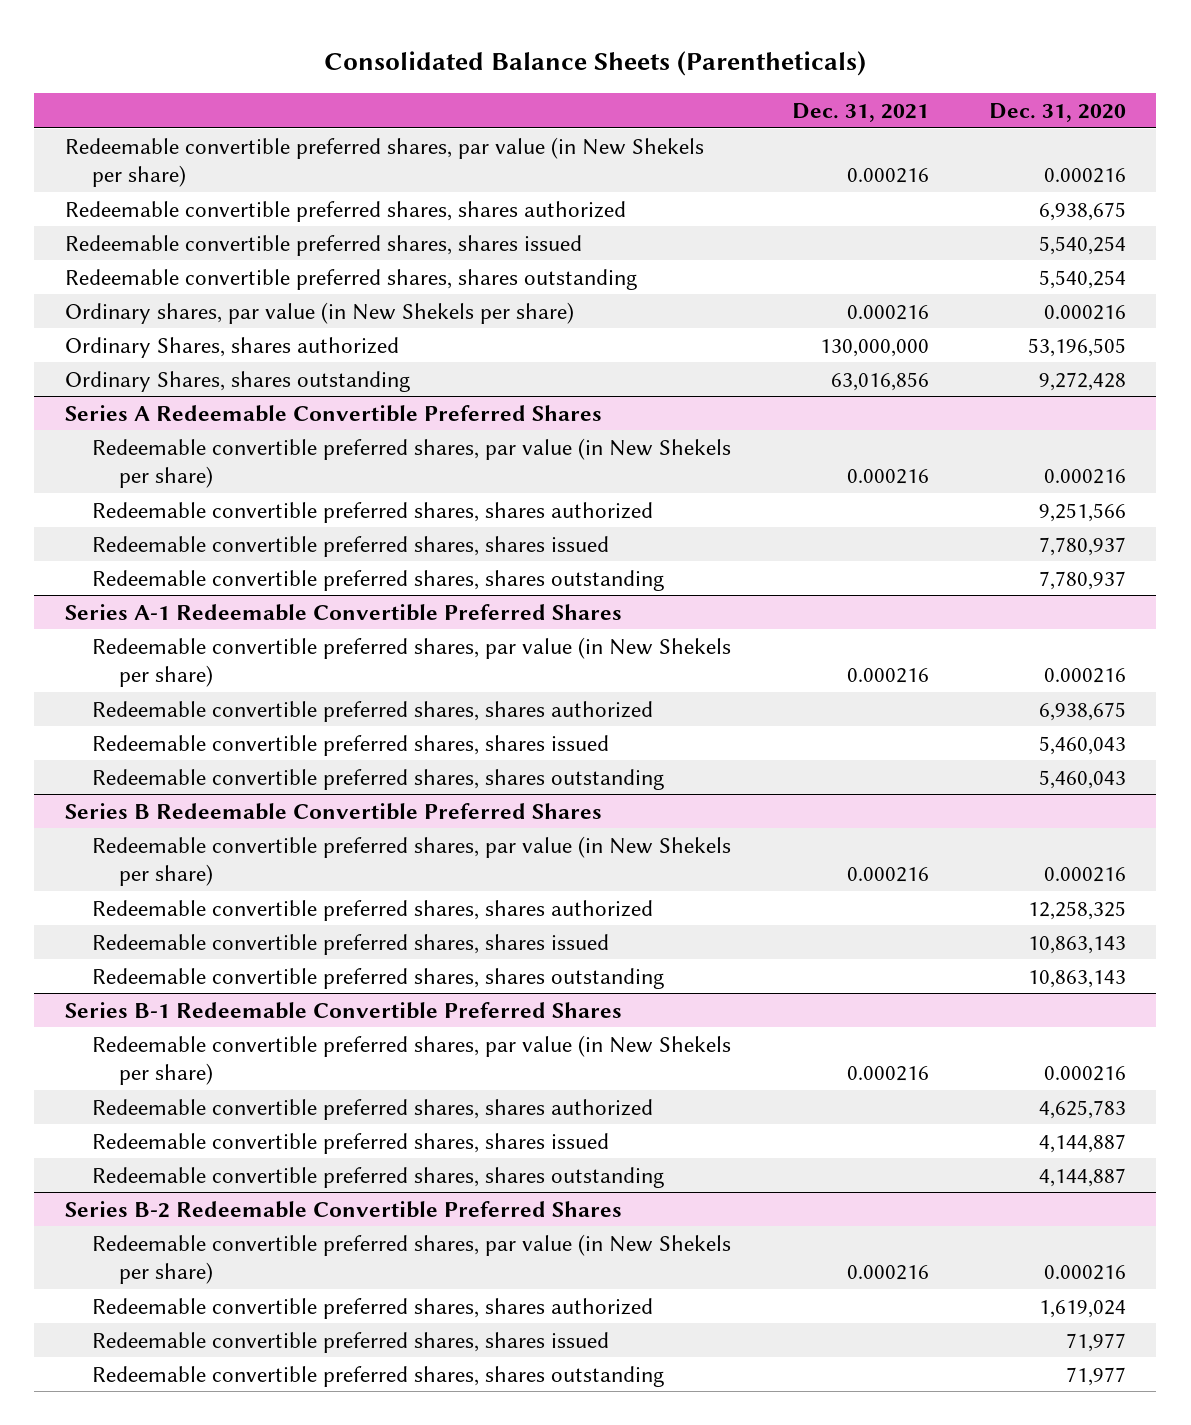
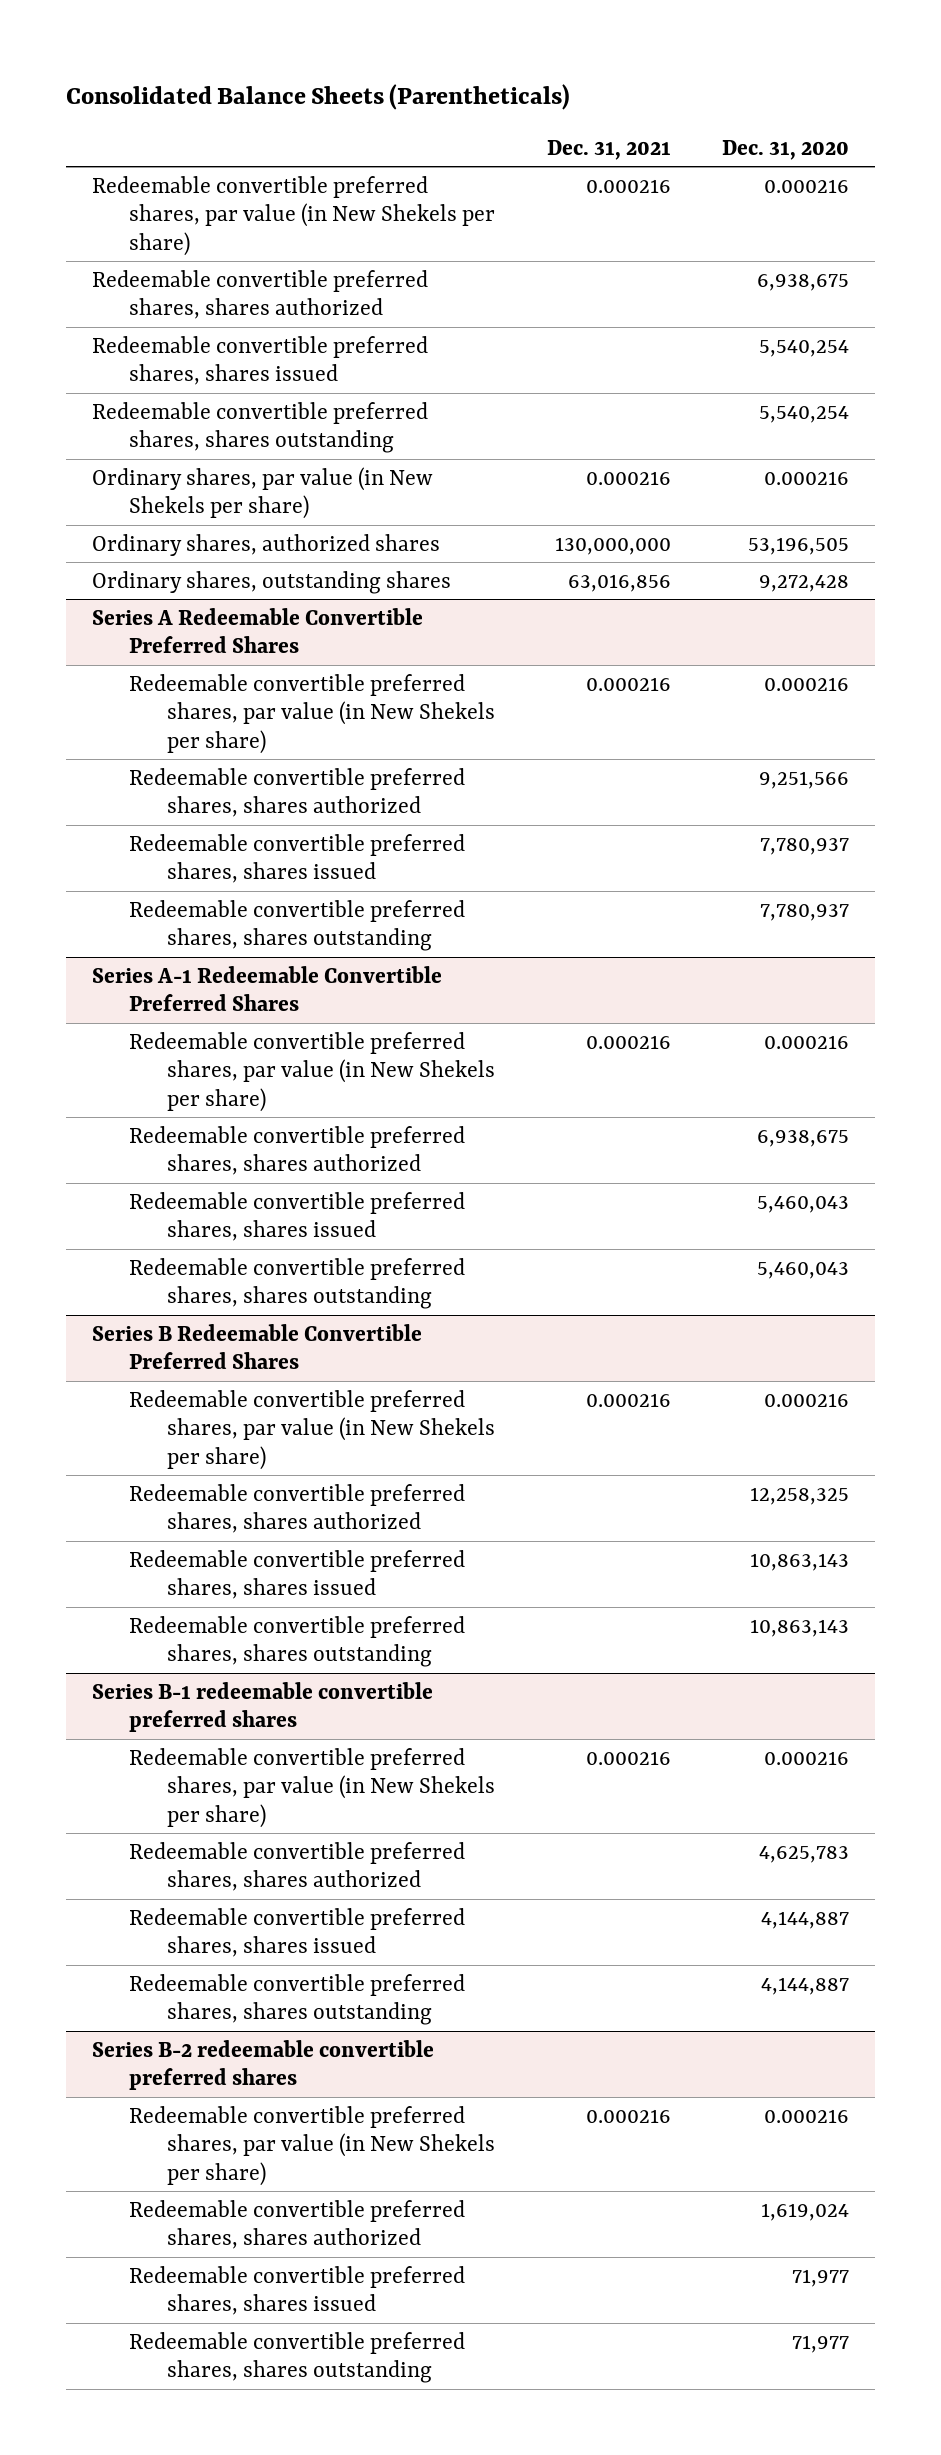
[64,336,399,358] Ordinary Shares, shares authorized -> [92,533,441,556] Ordinary shares, authorized shares
[64,370,410,392] Ordinary Shares, shares outstanding -> [92,570,452,594] Ordinary shares, outstanding shares
[64,1001,622,1019] Series B-1 Redeemable Convertible Preferred Shares -> [92,1681,434,1733] Series B-1 redeemable convertible preferred shares
[64,1200,622,1218] Series B-2 Redeemable Convertible Preferred Shares -> [92,2039,435,2091] Series B-2 redeemable convertible preferred shares

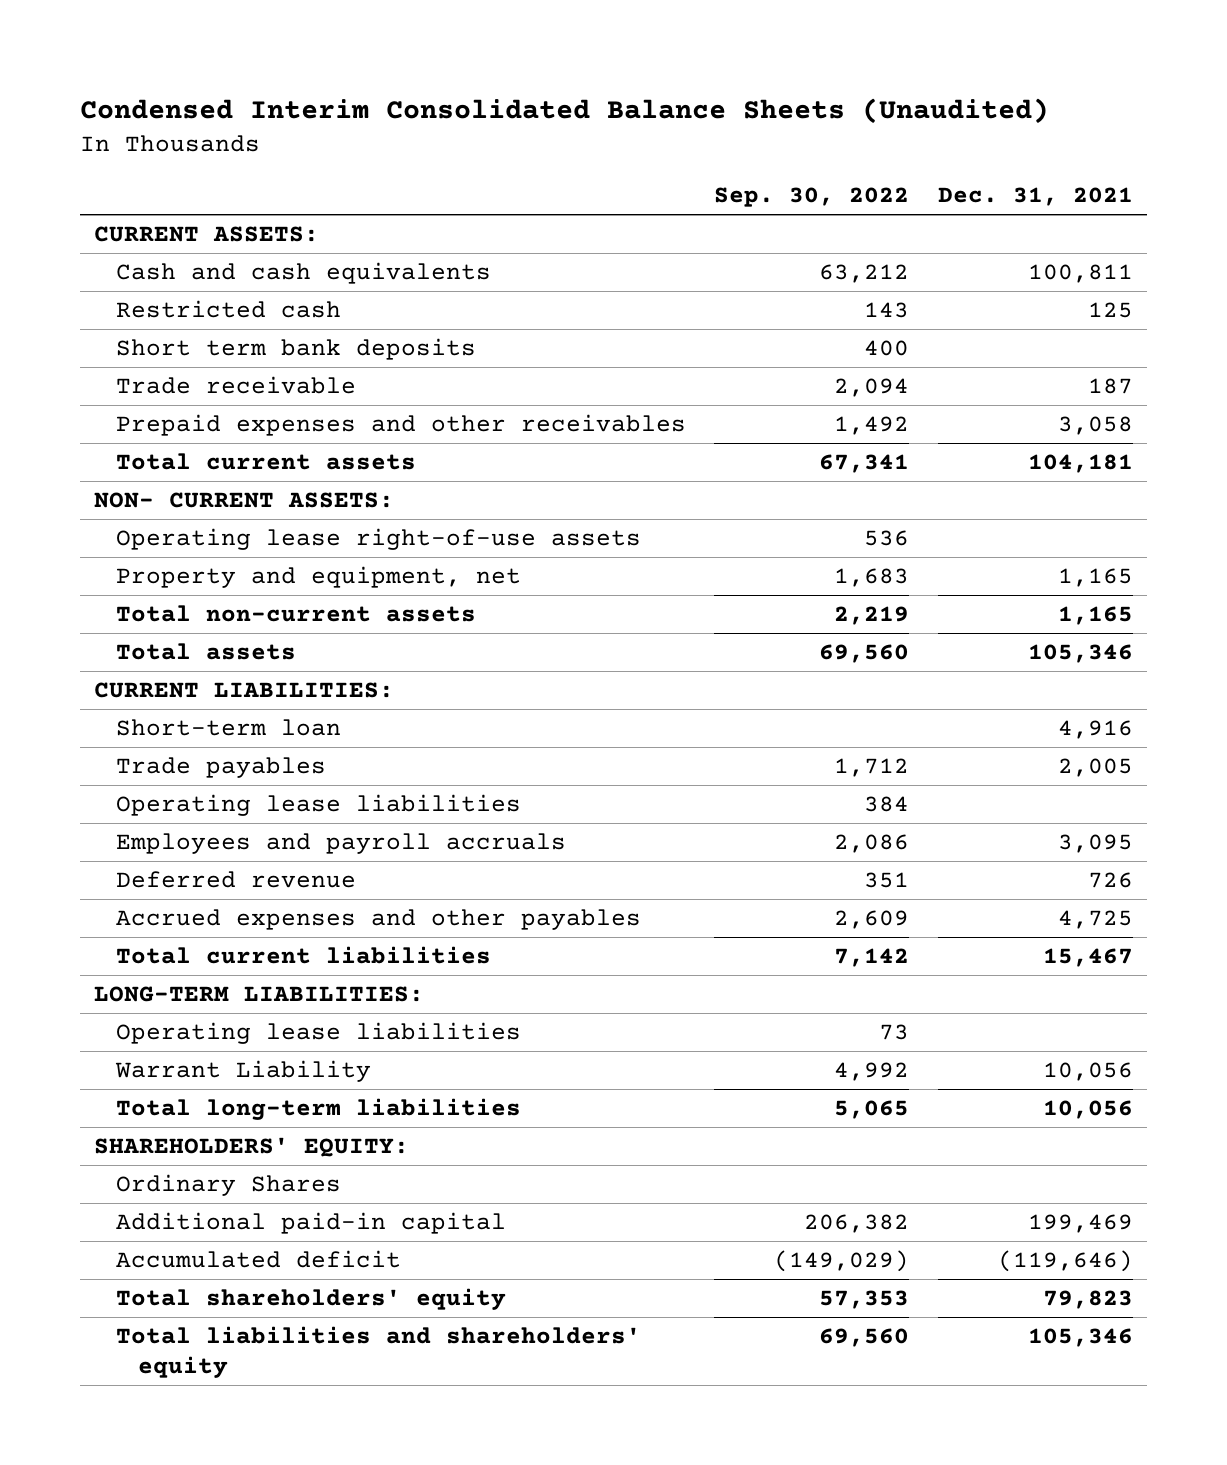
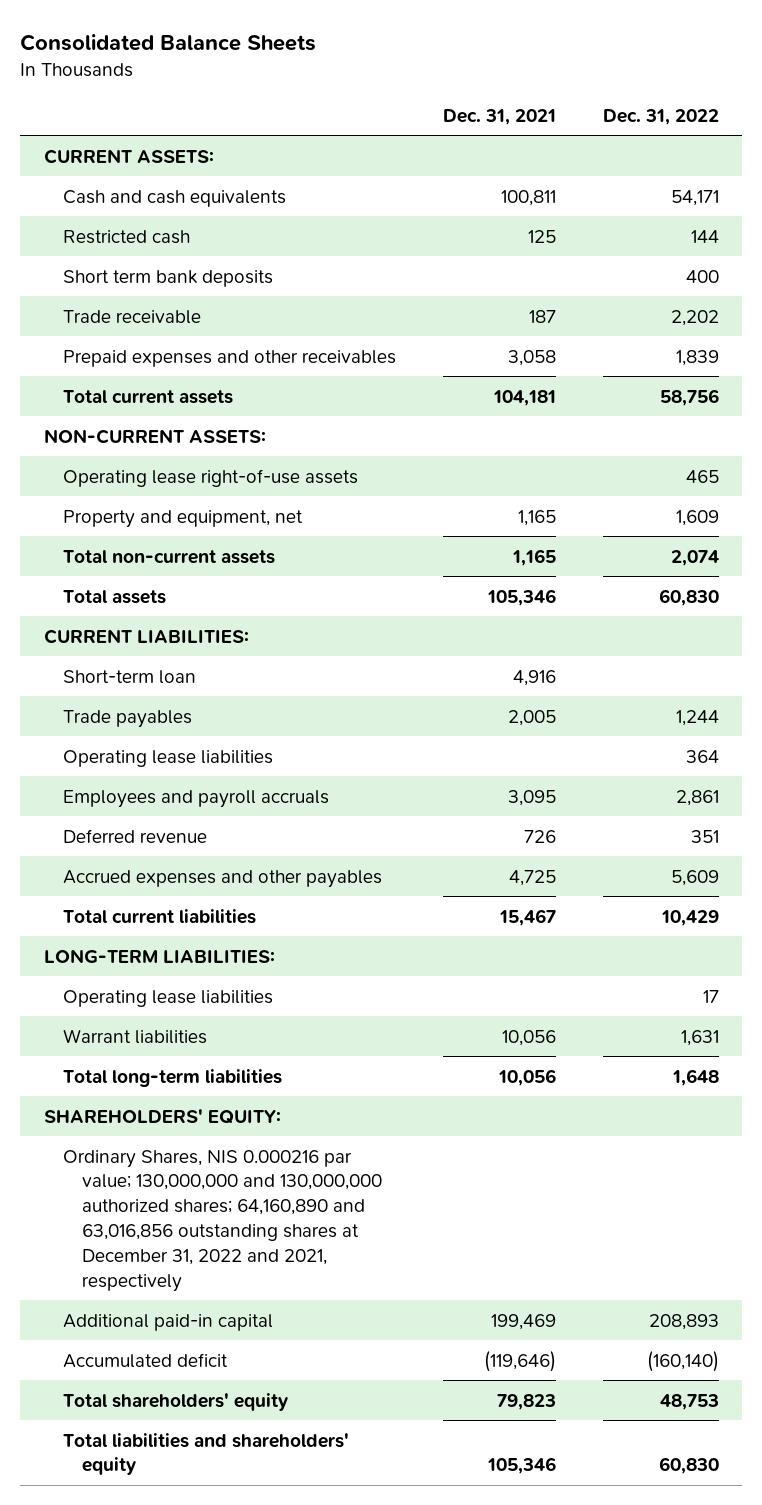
[79,98,1049,125] Condensed Interim Consolidated Balance Sheets (Unaudited) -> [20,34,317,52] Consolidated Balance Sheets
[714,187,910,208] Sep. 30, 2022 -> none
none -> [602,108,719,125] Dec. 31, 2022
[93,492,394,509] NON- CURRENT ASSETS: -> [43,428,266,444] NON-CURRENT ASSETS:
[114,1060,371,1083] Warrant Liability -> [62,1028,207,1044] Warrant liabilities
[115,1174,341,1197] Ordinary Shares -> [62,1149,383,1292] Ordinary Shares, NIS 0.000216 par value; 130,000,000 and 130,000,000 authorized shares; 64,160,890 and 63,016,856 outstanding shares at December 31, 2022 and 2021, respectively

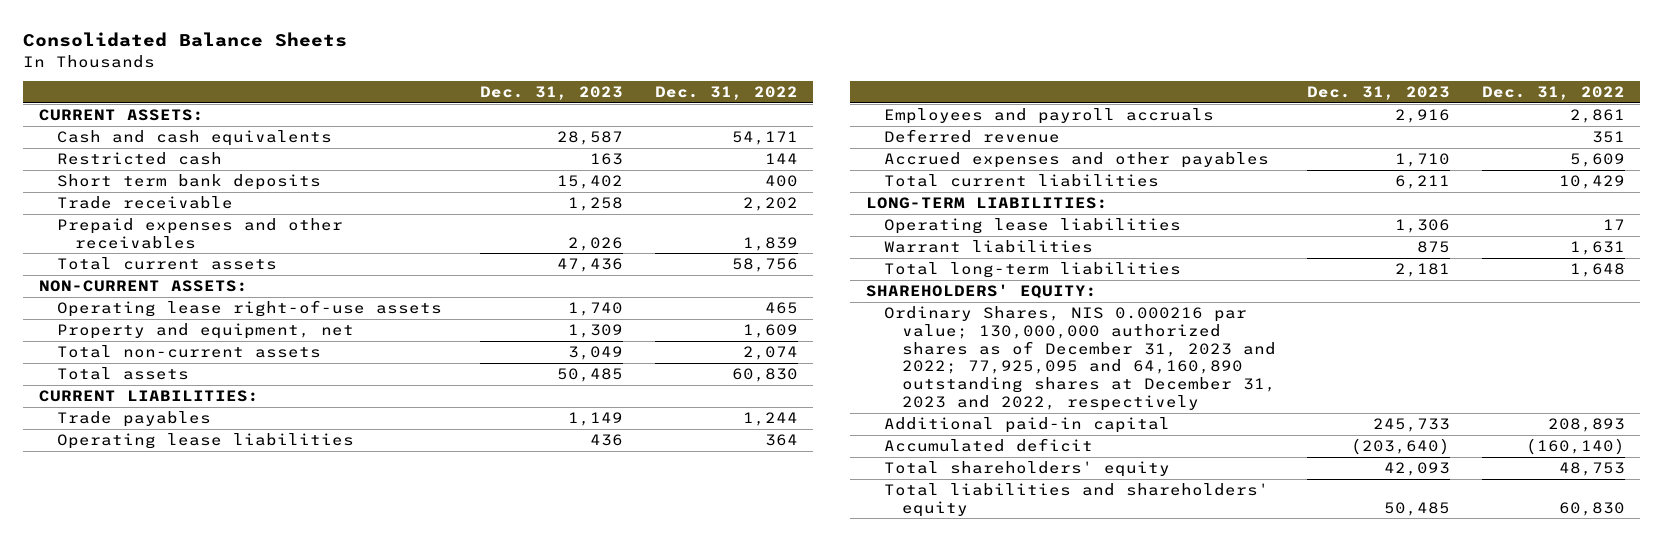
[442,108,556,125] Dec. 31, 2021 -> none
none -> [480,86,624,101] Dec. 31, 2023
[62,669,196,684] Short-term loan -> none
[62,1149,383,1292] Ordinary Shares, NIS 0.000216 par value; 130,000,000 and 130,000,000 authorized shares; 64,160,890 and 63,016,856 outstanding shares at December 31, 2022 and 2021, respectively -> [883,305,1276,412] Ordinary Shares, NIS 0.000216 par value; 130,000,000 authorized shares as of December 31, 2023 and 2022; 77,925,095 and 64,160,890 outstanding shares at December 31, 2023 and 2022, respectively

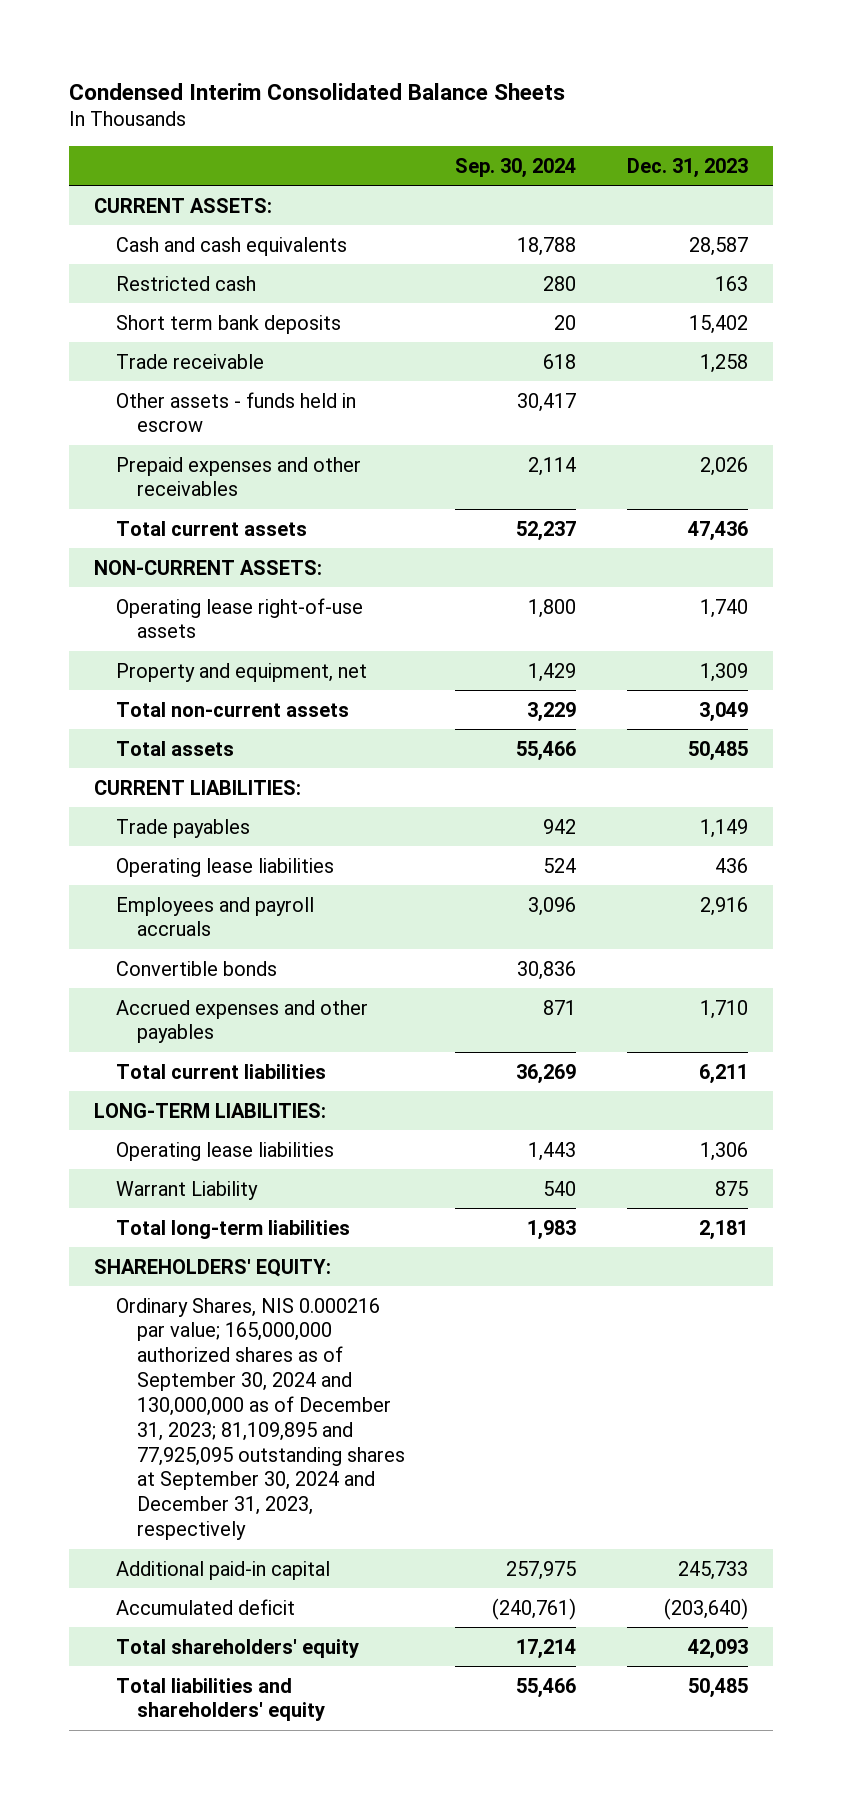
[23,32,348,48] Consolidated Balance Sheets -> [68,82,565,100] Condensed Interim Consolidated Balance Sheets
[654,86,798,101] Dec. 31, 2022 -> none
none -> [455,157,577,178] Sep. 30, 2024
none -> [115,391,356,433] Other assets - funds held in escrow
[883,128,1060,143] Deferred revenue -> none
none -> [115,960,277,976] Convertible bonds
[883,239,1093,253] Warrant liabilities -> [115,1180,258,1200] Warrant Liability
[883,305,1276,412] Ordinary Shares, NIS 0.000216 par value; 130,000,000 authorized shares as of December 31, 2023 and 2022; 77,925,095 and 64,160,890 outstanding shares at December 31, 2023 and 2022, respectively -> [115,1297,405,1541] Ordinary Shares, NIS 0.000216 par value; 165,000,000 authorized shares as of September 30, 2024 and 130,000,000 as of December 31, 2023; 81,109,895 and 77,925,095 outstanding shares at September 30, 2024 and December 31, 2023, respectively

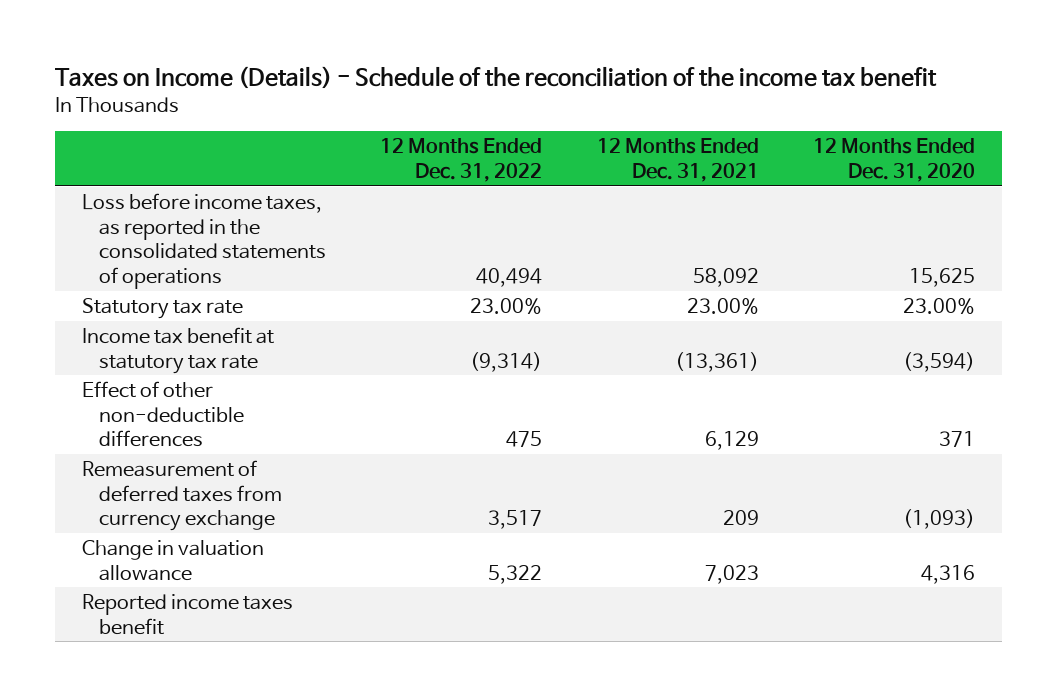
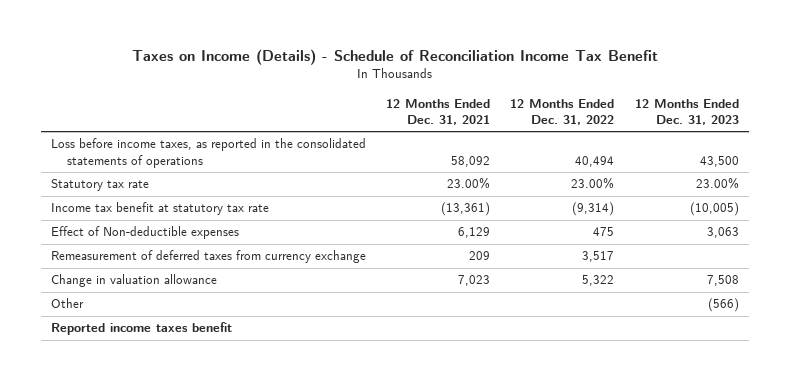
[55,66,938,90] Taxes on Income (Details) - Schedule of the reconciliation of the income tax benefit -> [131,48,658,65] Taxes on Income (Details) - Schedule of Reconciliation Income Tax Benefit
[812,138,975,182] 12 Months Ended Dec. 31, 2020 -> none
none -> [634,98,739,126] 12 Months Ended Dec. 31, 2023
[82,380,244,448] Effect of other non-deductible differences -> [50,226,239,240] Effect of Non-deductible expenses
none -> [50,298,84,309] Other

